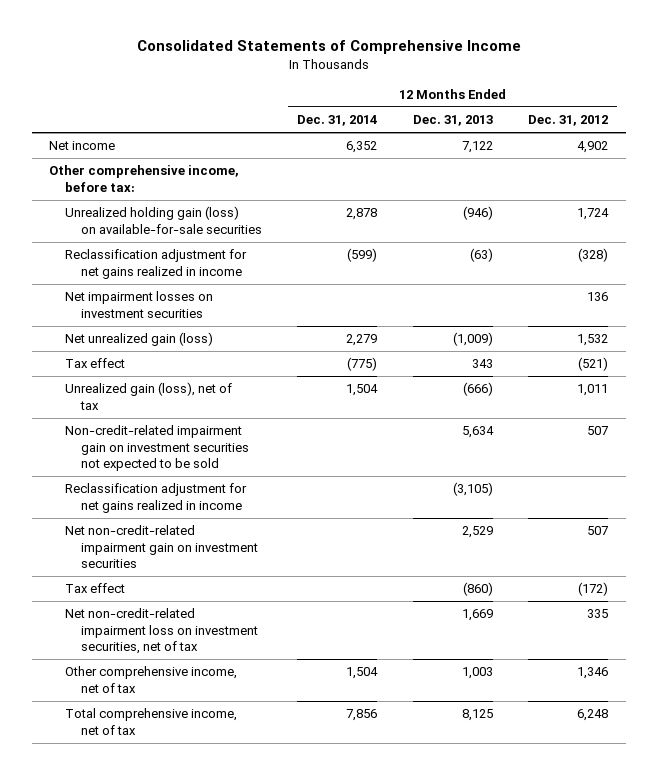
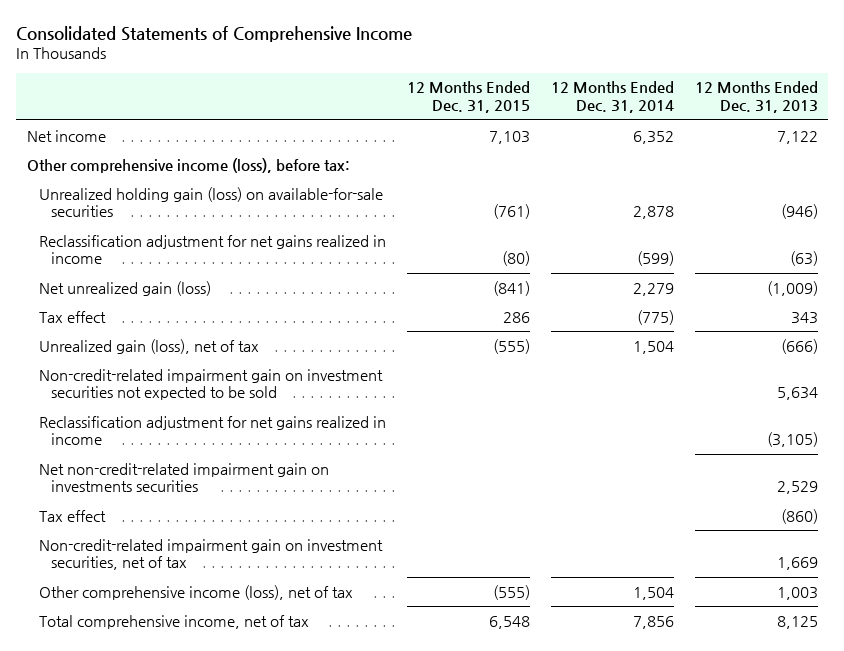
[528,115,609,127] Dec. 31, 2012 -> none
none -> [406,81,530,114] 12 Months Ended Dec. 31, 2015
[49,165,240,192] Other comprehensive income, before tax: -> [26,157,350,173] Other comprehensive income (loss), before tax:
[65,291,214,318] Net impairment losses on investment securities -> none
[65,525,258,569] Net non-credit-related impairment gain on investment securities -> [38,462,329,493] Net non-credit-related impairment gain on investments securities
[65,608,258,655] Net non-credit-related impairment loss on investment securities, net of tax -> [38,538,383,571] Non-credit-related impairment gain on investment securities, net of tax
[65,666,238,693] Other comprehensive income, net of tax -> [38,584,353,600] Other comprehensive income (loss), net of tax

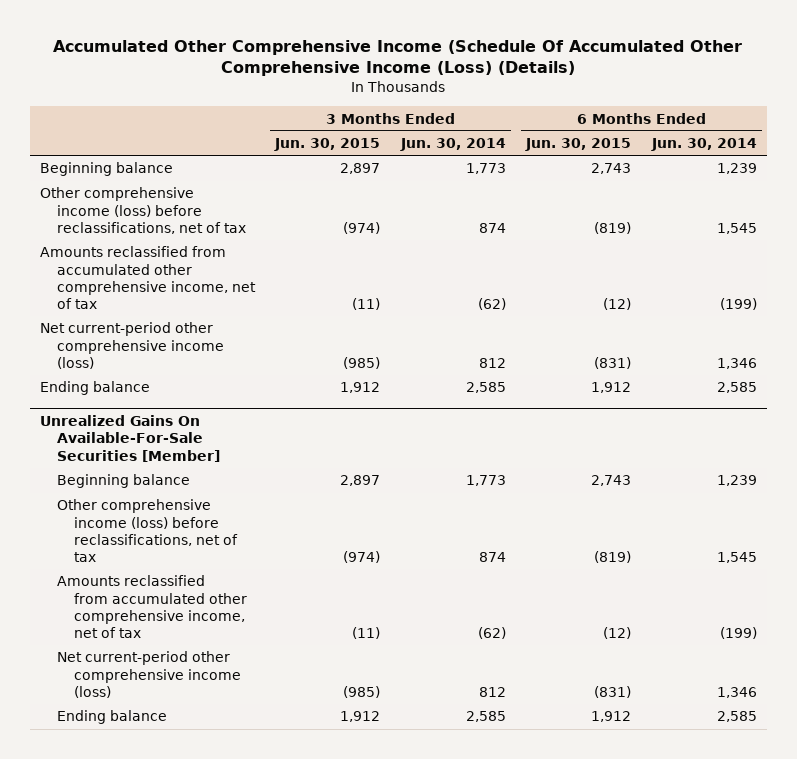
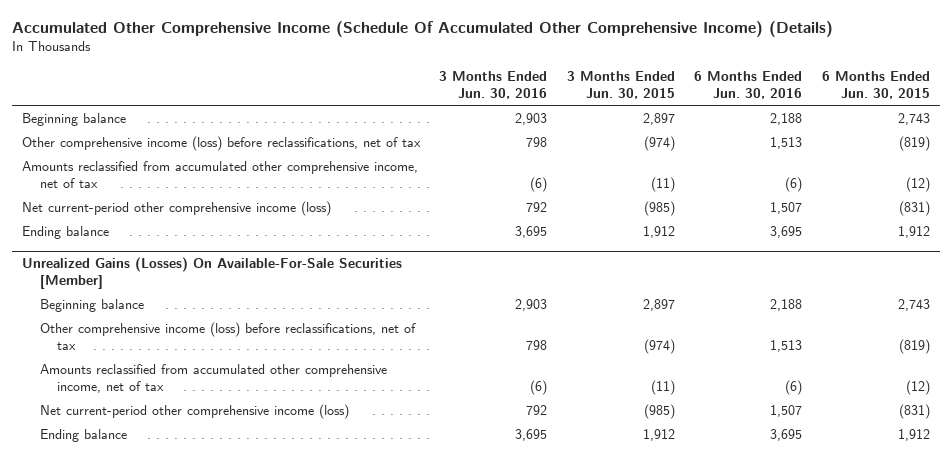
[53,39,743,77] Accumulated Other Comprehensive Income (Schedule Of Accumulated Other Comprehensive Income (Loss) (Details) -> [11,20,833,37] Accumulated Other Comprehensive Income (Schedule Of Accumulated Other Comprehensive Income) (Details)
[399,138,506,152] Jun. 30, 2014 -> none
[650,138,757,152] Jun. 30, 2014 -> none
none -> [439,71,548,100] 3 Months Ended Jun. 30, 2016
none -> [694,71,803,100] 6 Months Ended Jun. 30, 2016
[40,415,220,462] Unrealized Gains On Available-For-Sale Securities [Member] -> [21,257,402,290] Unrealized Gains (Losses) On Available-For-Sale Securities [Member]

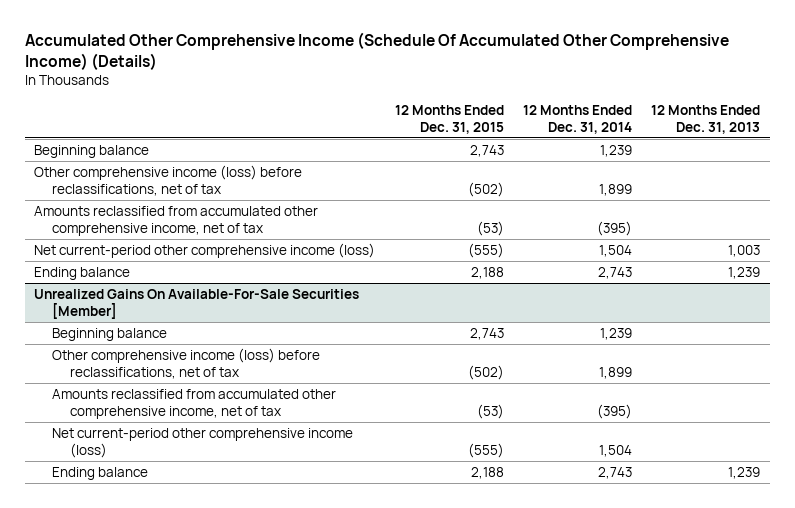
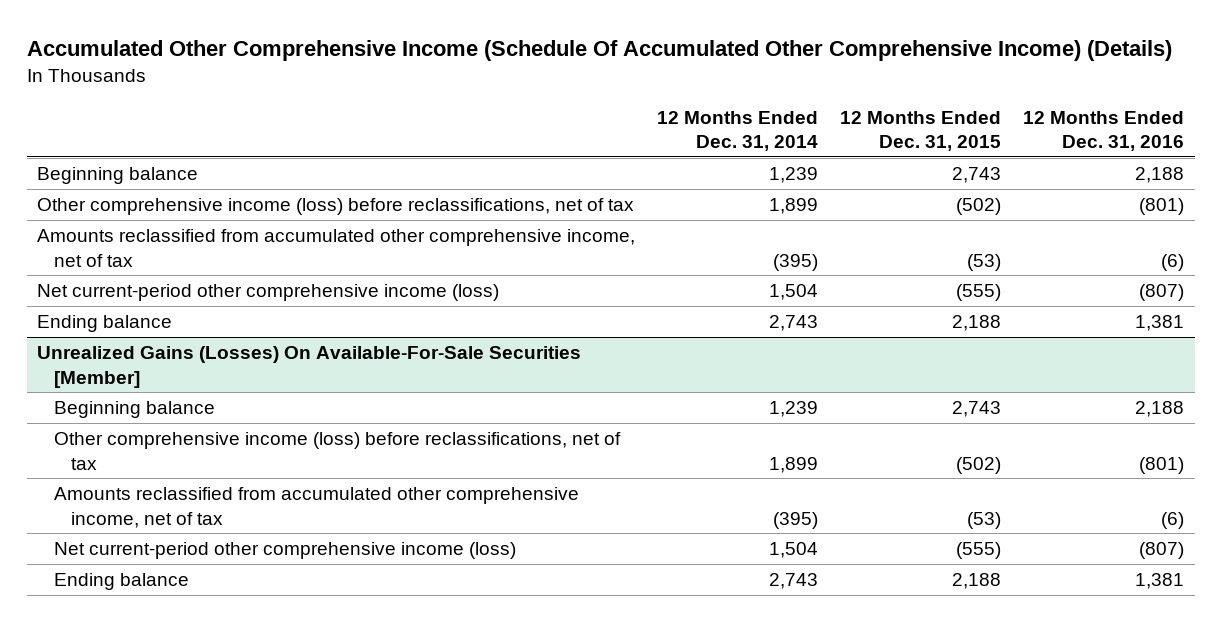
[651,104,761,135] 12 Months Ended Dec. 31, 2013 -> none
none -> [1023,110,1185,152] 12 Months Ended Dec. 31, 2016
[34,288,360,320] Unrealized Gains On Available-For-Sale Securities [Member] -> [37,346,582,388] Unrealized Gains (Losses) On Available-For-Sale Securities [Member]

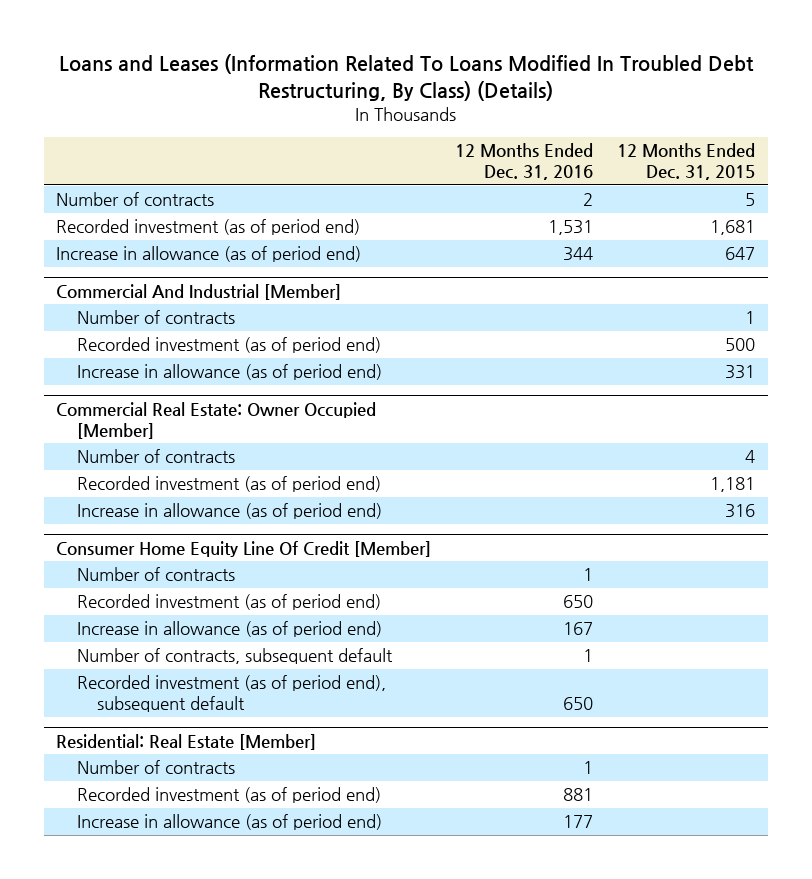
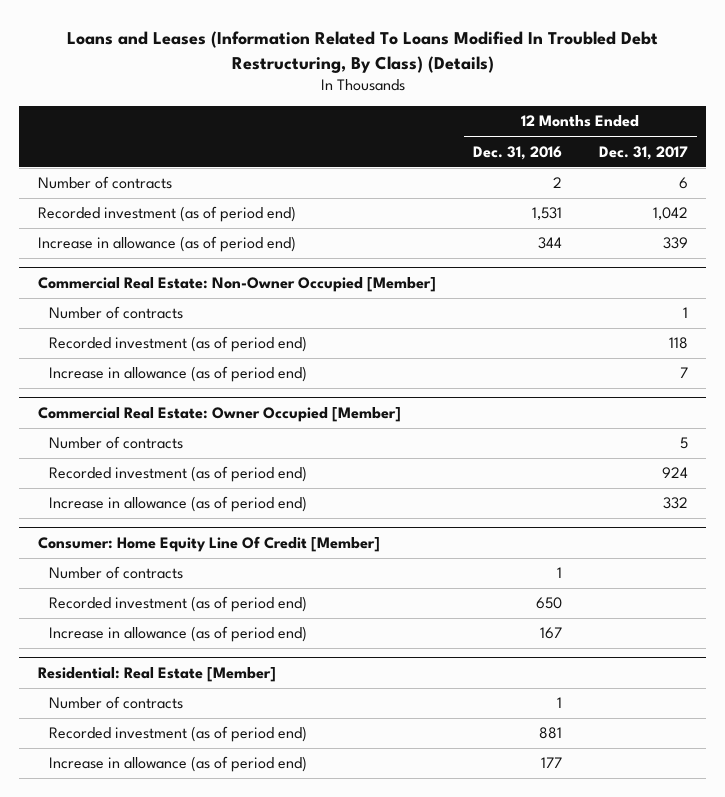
[617,143,756,181] 12 Months Ended Dec. 31, 2015 -> none
none -> [598,145,688,160] Dec. 31, 2017
[56,283,342,300] Commercial And Industrial [Member] -> none
none -> [37,276,436,292] Commercial Real Estate: Non-Owner Occupied [Member]
[56,540,432,557] Consumer Home Equity Line Of Credit [Member] -> [37,535,380,552] Consumer: Home Equity Line Of Credit [Member]
[76,648,393,665] Number of contracts, subsequent default -> none
[76,675,386,713] Recorded investment (as of period end), subsequent default -> none

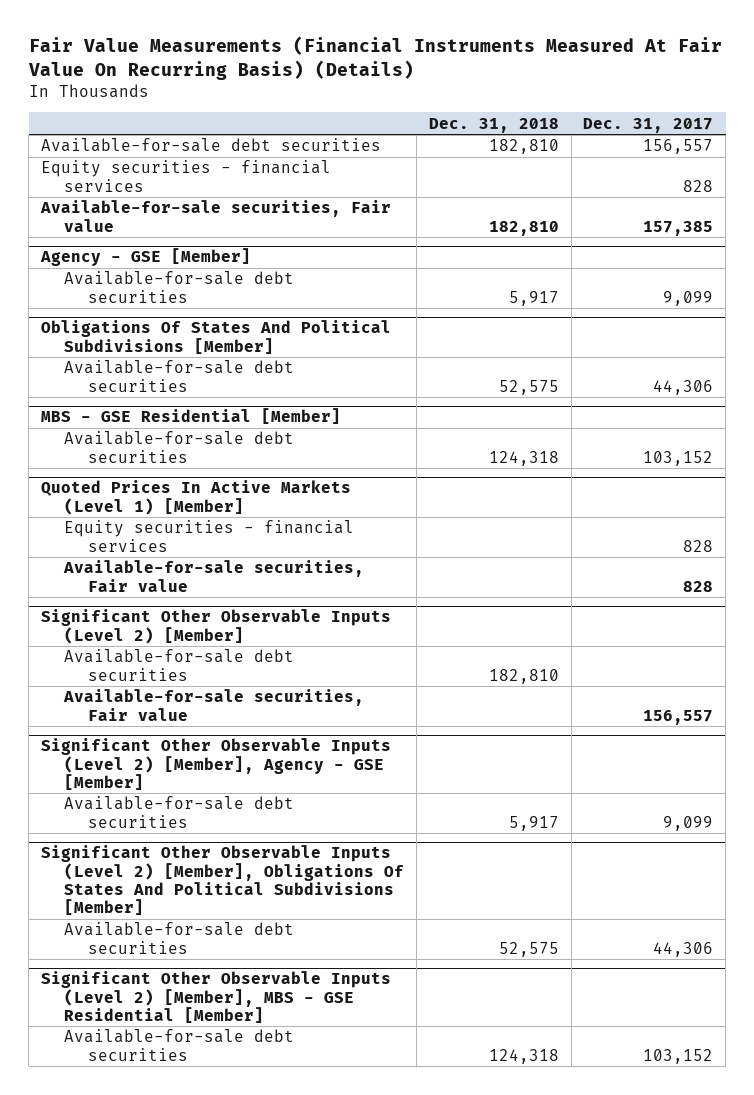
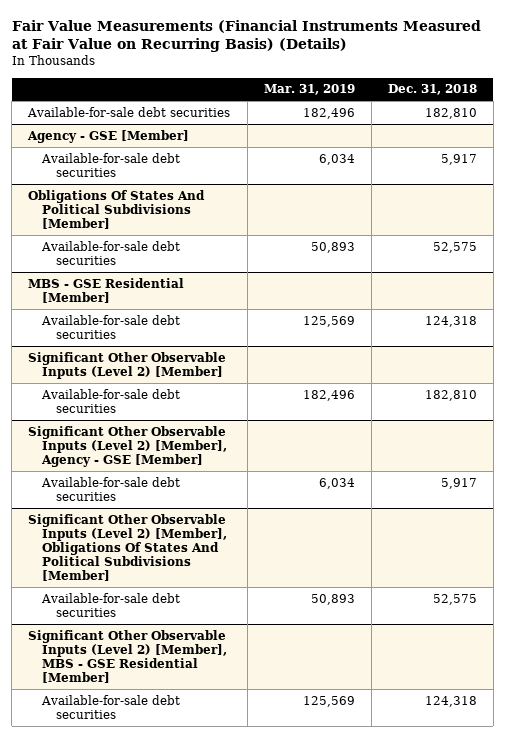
[27,36,722,81] Fair Value Measurements (Financial Instruments Measured At Fair Value On Recurring Basis) (Details) -> [11,19,481,53] Fair Value Measurements (Financial Instruments Measured at Fair Value on Recurring Basis) (Details)
[583,117,714,133] Dec. 31, 2017 -> none
none -> [263,84,355,96] Mar. 31, 2019
[40,160,331,192] Equity securities - financial services -> none
[39,200,391,232] Available-for-sale securities, Fair value -> none
[40,480,351,515] Quoted Prices In Active Markets (Level 1) [Member] -> none
[64,520,355,552] Equity securities - financial services -> none
[63,560,365,592] Available-for-sale securities, Fair value -> none
[63,689,365,721] Available-for-sale securities, Fair value -> none

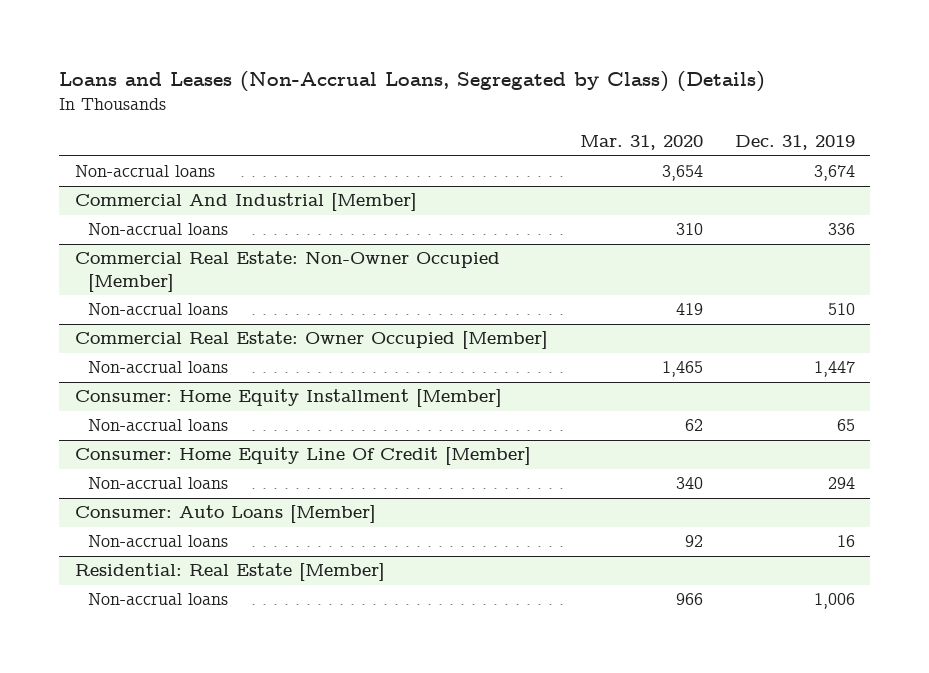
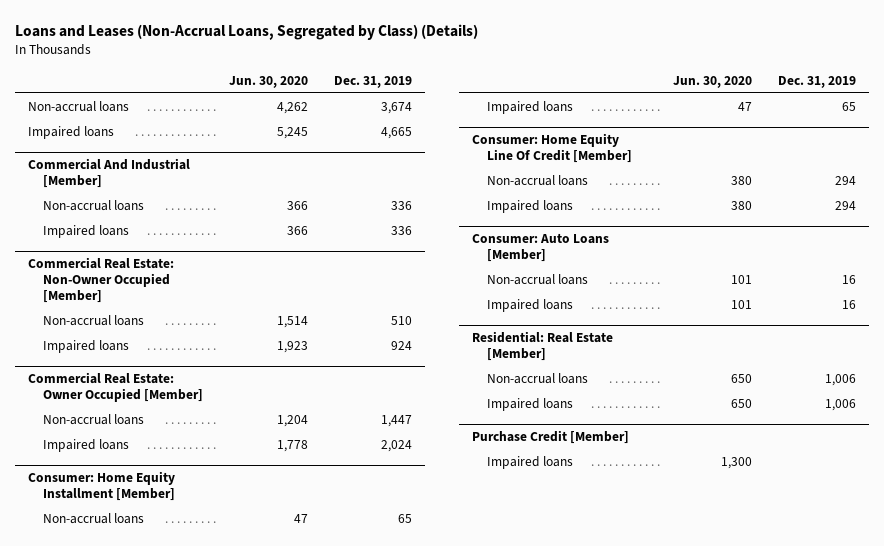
[579,135,703,151] Mar. 31, 2020 -> none
none -> [229,75,309,88] Jun. 30, 2020
none -> [28,125,115,139] Impaired loans
none -> [43,224,130,238] Impaired loans
none -> [43,339,130,353] Impaired loans
none -> [43,438,130,452] Impaired loans
none -> [486,100,573,114] Impaired loans
none -> [486,199,573,213] Impaired loans
none -> [486,298,573,312] Impaired loans
none -> [486,397,573,411] Impaired loans
none -> [471,429,629,444] Purchase Credit [Member]
none -> [486,455,573,469] Impaired loans

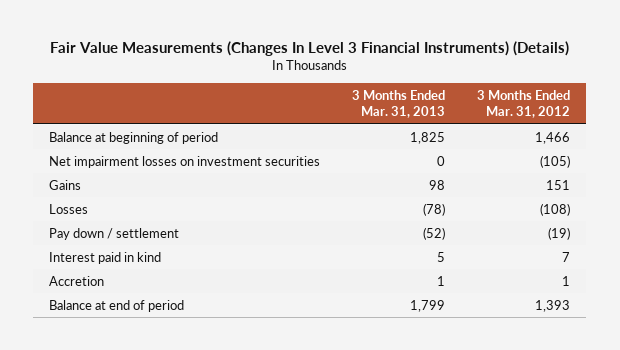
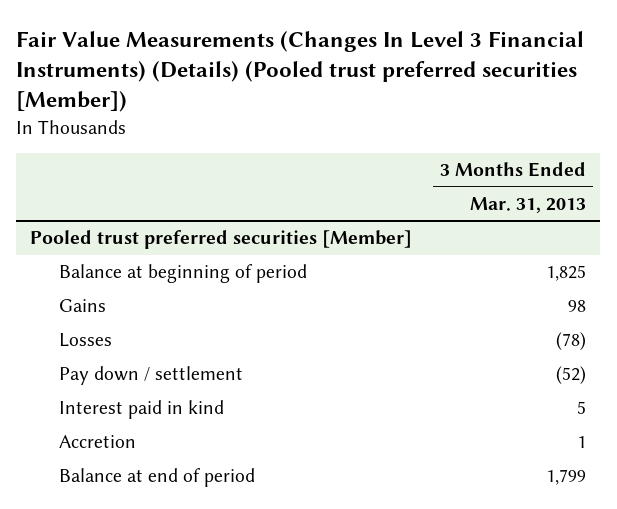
[49,40,569,56] Fair Value Measurements (Changes In Level 3 Financial Instruments) (Details) -> [16,30,585,113] Fair Value Measurements (Changes In Level 3 Financial Instruments) (Details) (Pooled trust preferred securities [Member])
[477,89,571,118] 3 Months Ended Mar. 31, 2012 -> none
none -> [30,230,413,250] Pooled trust preferred securities [Member]
[49,155,321,168] Net impairment losses on investment securities -> none

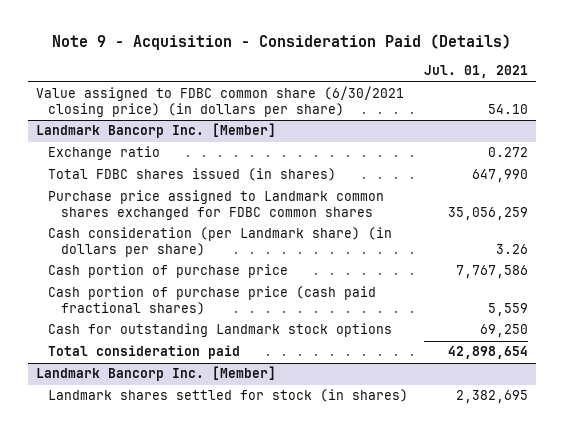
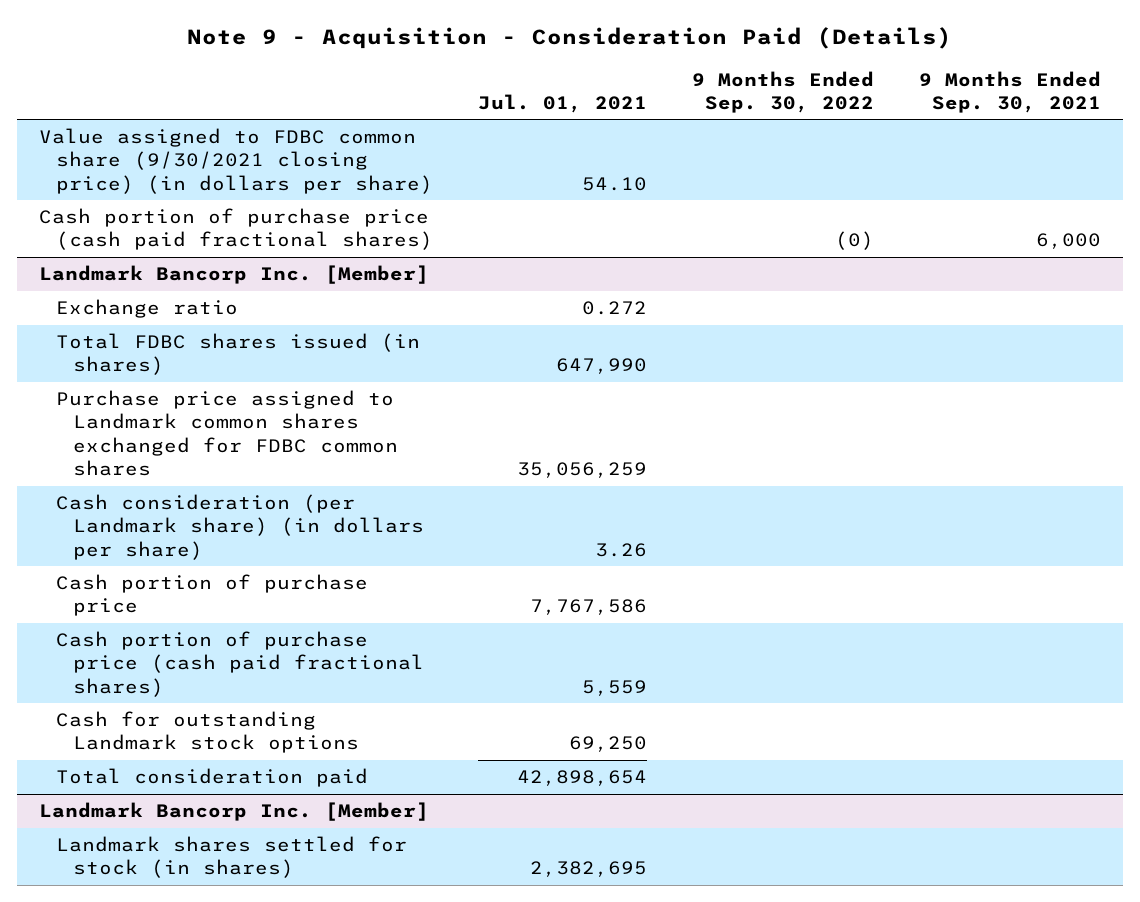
none -> [691,70,874,113] 9 Months Ended Sep. 30, 2022
none -> [918,70,1101,113] 9 Months Ended Sep. 30, 2021
[35,86,404,117] Value assigned to FDBC common share (6/30/2021 closing price) (in dollars per share) -> [38,128,434,194] Value assigned to FDBC common share (9/30/2021 closing price) (in dollars per share)
none -> [38,208,434,251] Cash portion of purchase price (cash paid fractional shares)

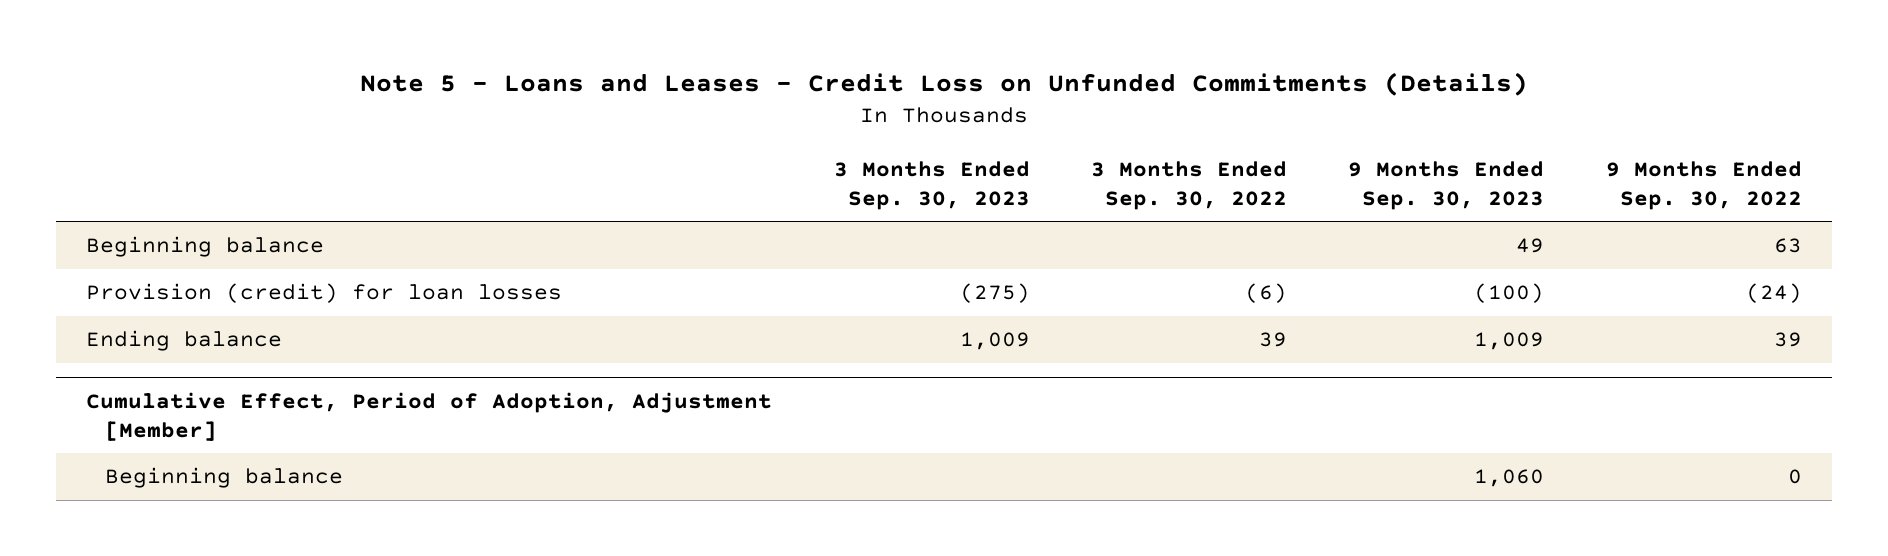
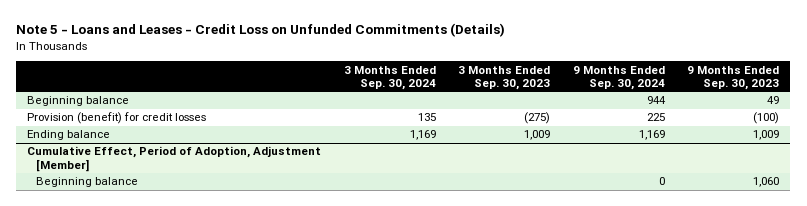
[1091,160,1288,210] 3 Months Ended Sep. 30, 2022 -> none
[1605,160,1802,210] 9 Months Ended Sep. 30, 2022 -> none
none -> [343,65,436,91] 3 Months Ended Sep. 30, 2024
none -> [572,65,665,91] 9 Months Ended Sep. 30, 2024
[86,283,563,304] Provision (credit) for loan losses -> [27,112,207,125] Provision (benefit) for credit losses

